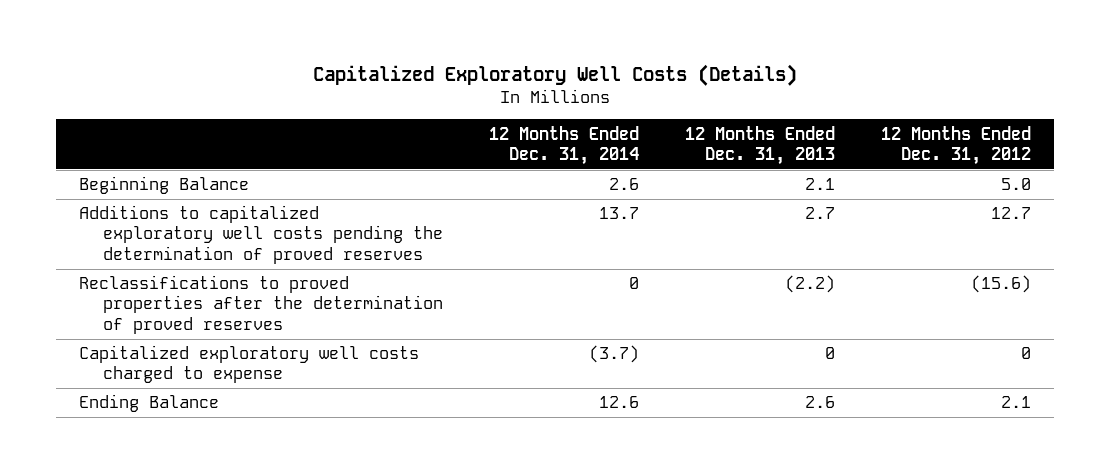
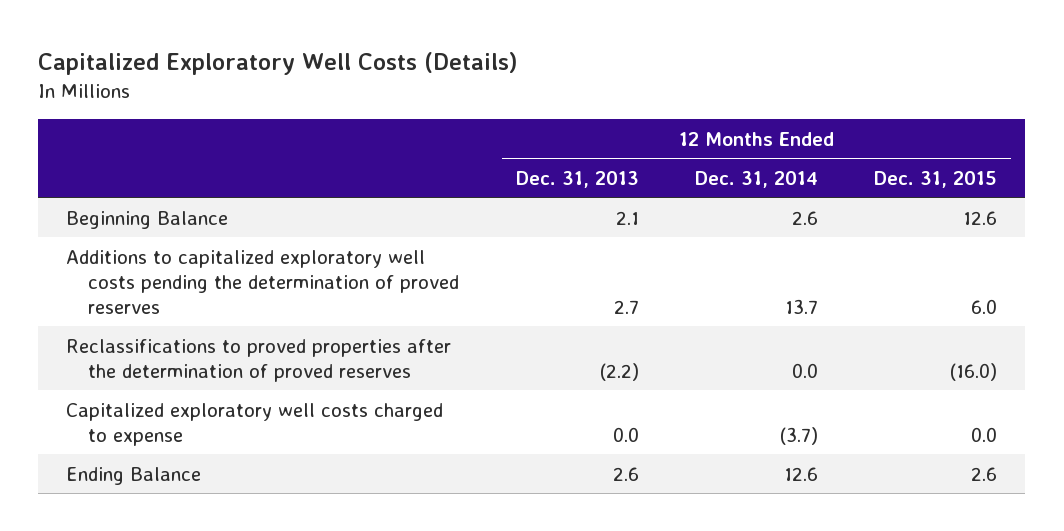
[880,125,1031,165] 12 Months Ended Dec. 31, 2012 -> none
none -> [874,170,998,188] Dec. 31, 2015
[628,277,639,290] 0 -> [792,362,819,378] 0.0
[824,347,835,360] 0 -> [612,426,639,442] 0.0

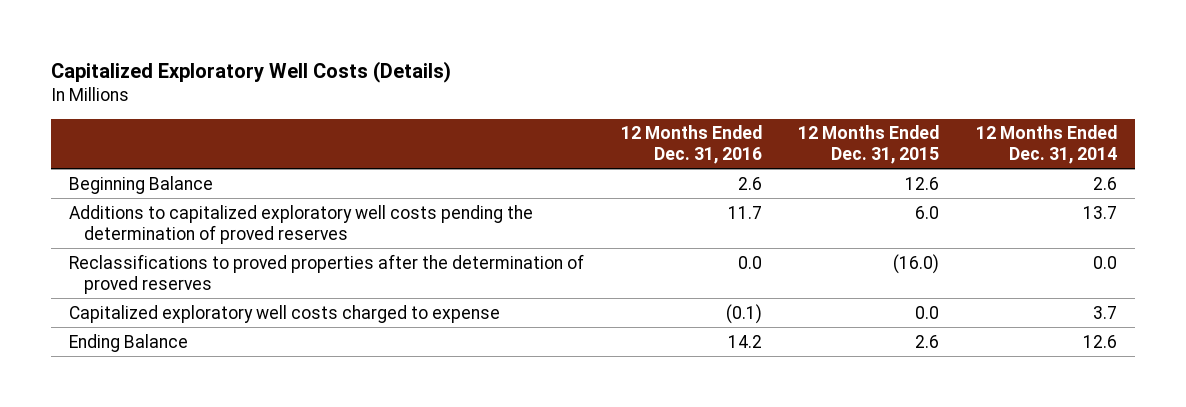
[515,170,639,188] Dec. 31, 2013 -> none
none -> [620,125,762,165] 12 Months Ended Dec. 31, 2016
[780,426,819,445] (3.7) -> [1092,305,1117,319] 3.7

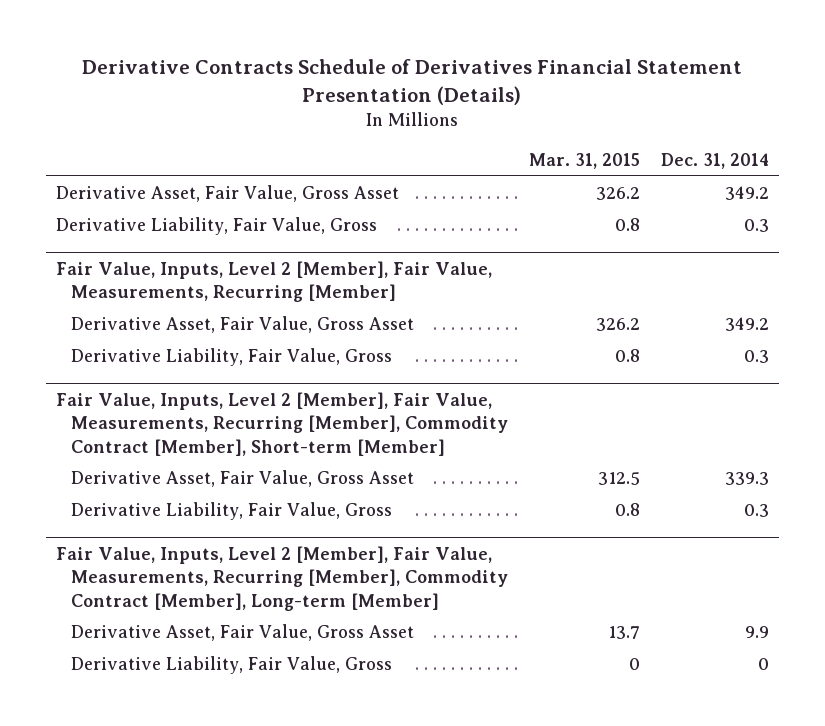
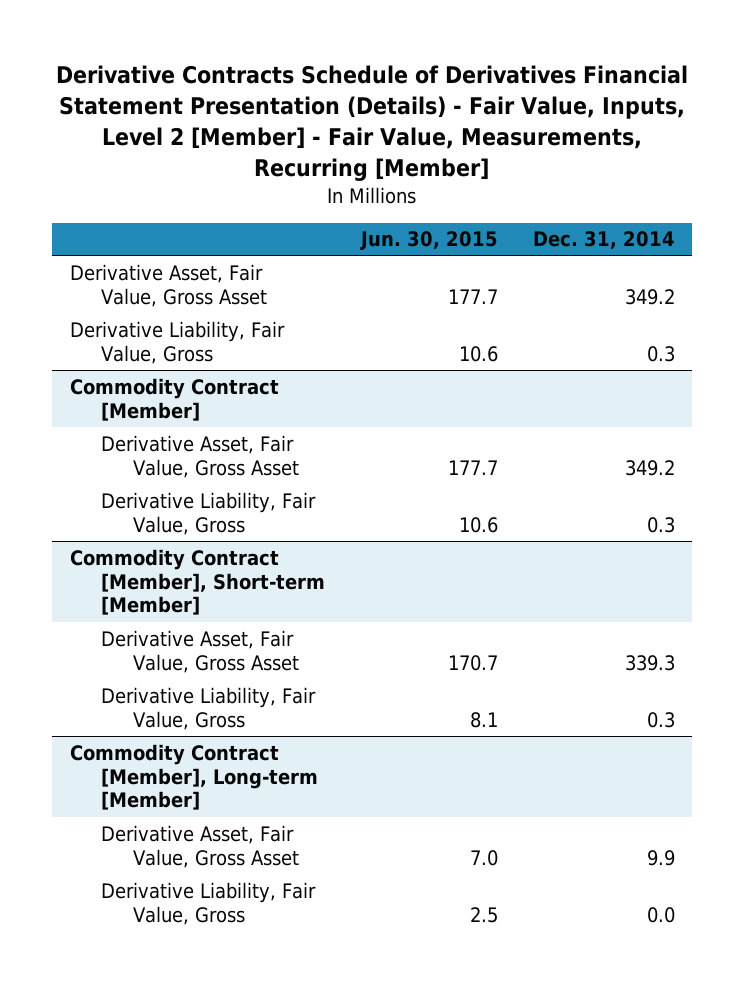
[82,58,743,105] Derivative Contracts Schedule of Derivatives Financial Statement Presentation (Details) -> [56,65,689,181] Derivative Contracts Schedule of Derivatives Financial Statement Presentation (Details) - Fair Value, Inputs, Level 2 [Member] - Fair Value, Measurements, Recurring [Member]
[528,153,640,170] Mar. 31, 2015 -> none
none -> [359,231,498,251] Jun. 30, 2015
[56,260,493,303] Fair Value, Inputs, Level 2 [Member], Fair Value, Measurements, Recurring [Member] -> none
none -> [69,377,279,421] Commodity Contract [Member]
[56,391,509,456] Fair Value, Inputs, Level 2 [Member], Fair Value, Measurements, Recurring [Member], Commodity Contract [Member], Short-term [Member] -> none
none -> [69,548,326,616] Commodity Contract [Member], Short-term [Member]
[56,545,509,611] Fair Value, Inputs, Level 2 [Member], Fair Value, Measurements, Recurring [Member], Commodity Contract [Member], Long-term [Member] -> none
none -> [69,743,319,811] Commodity Contract [Member], Long-term [Member]
[757,658,769,671] 0 -> [646,906,675,923] 0.0

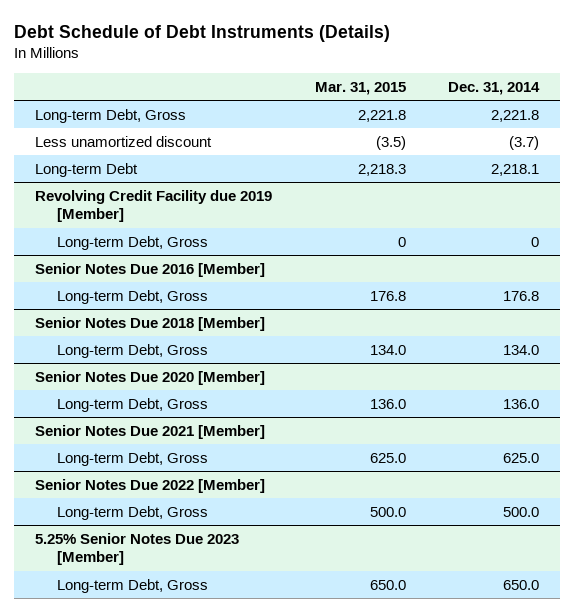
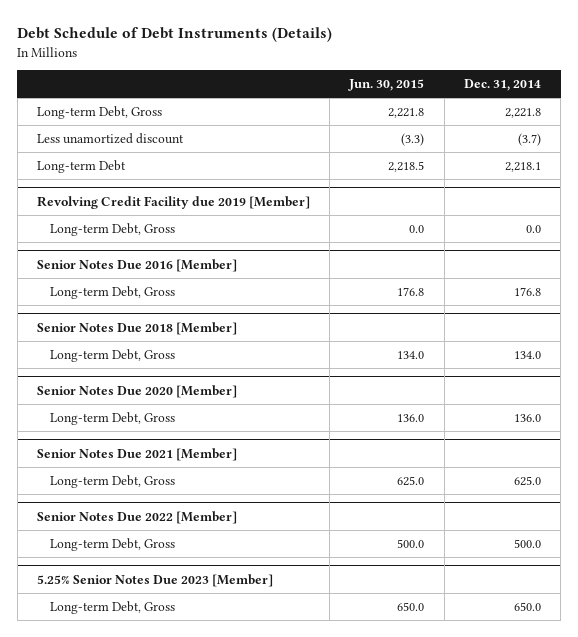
[314,82,406,96] Mar. 31, 2015 -> none
none -> [348,79,425,92] Jun. 30, 2015
[530,236,539,247] 0 -> [526,225,542,234] 0.0

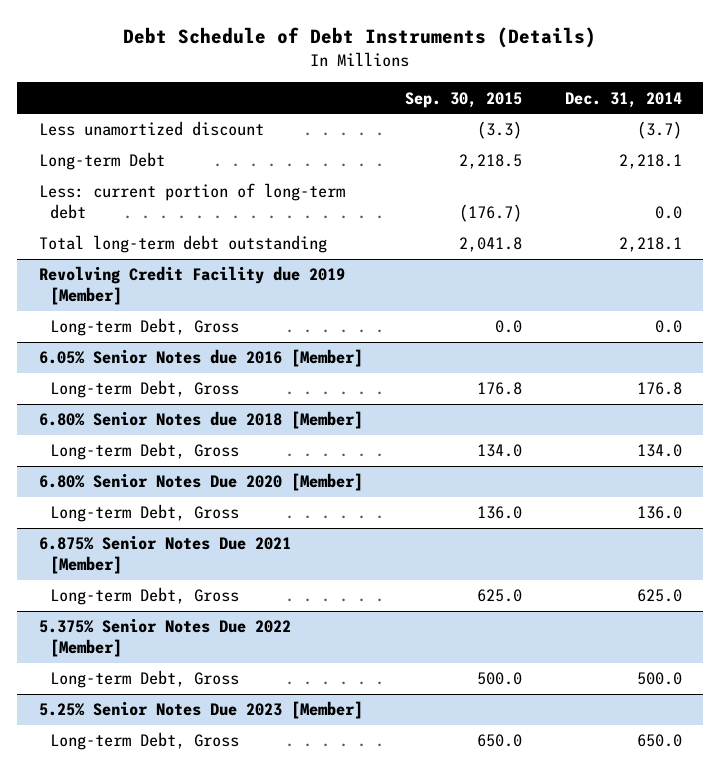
[348,79,425,92] Jun. 30, 2015 -> none
none -> [405,91,523,108] Sep. 30, 2015
[36,106,162,120] Long-term Debt, Gross -> none
none -> [38,183,345,220] Less: current portion of long-term debt
none -> [38,235,327,254] Total long-term debt outstanding
[36,258,237,272] Senior Notes Due 2016 [Member] -> [38,349,363,368] 6.05% Senior Notes due 2016 [Member]
[36,321,237,335] Senior Notes Due 2018 [Member] -> [38,411,363,430] 6.80% Senior Notes due 2018 [Member]
[36,384,237,398] Senior Notes Due 2020 [Member] -> [38,473,363,492] 6.80% Senior Notes Due 2020 [Member]
[36,447,237,461] Senior Notes Due 2021 [Member] -> [38,535,291,575] 6.875% Senior Notes Due 2021 [Member]
[36,510,237,524] Senior Notes Due 2022 [Member] -> [38,618,291,658] 5.375% Senior Notes Due 2022 [Member]

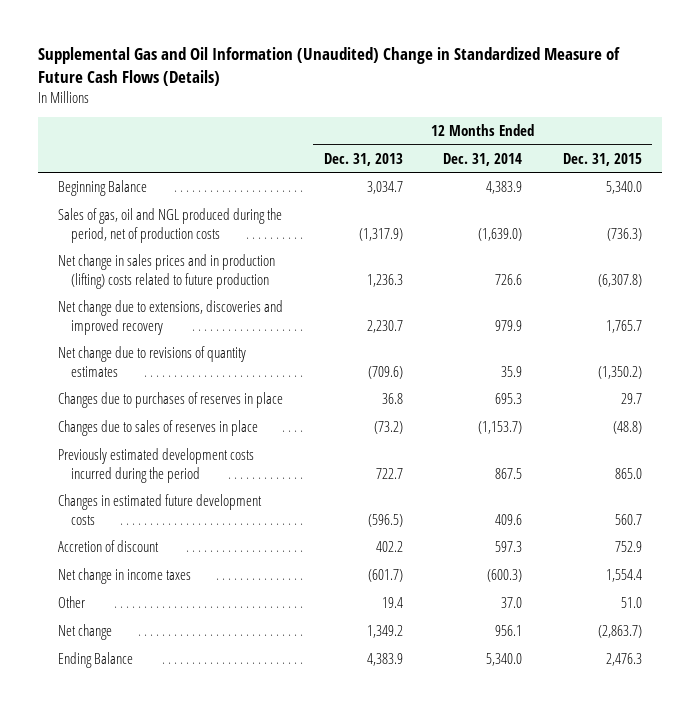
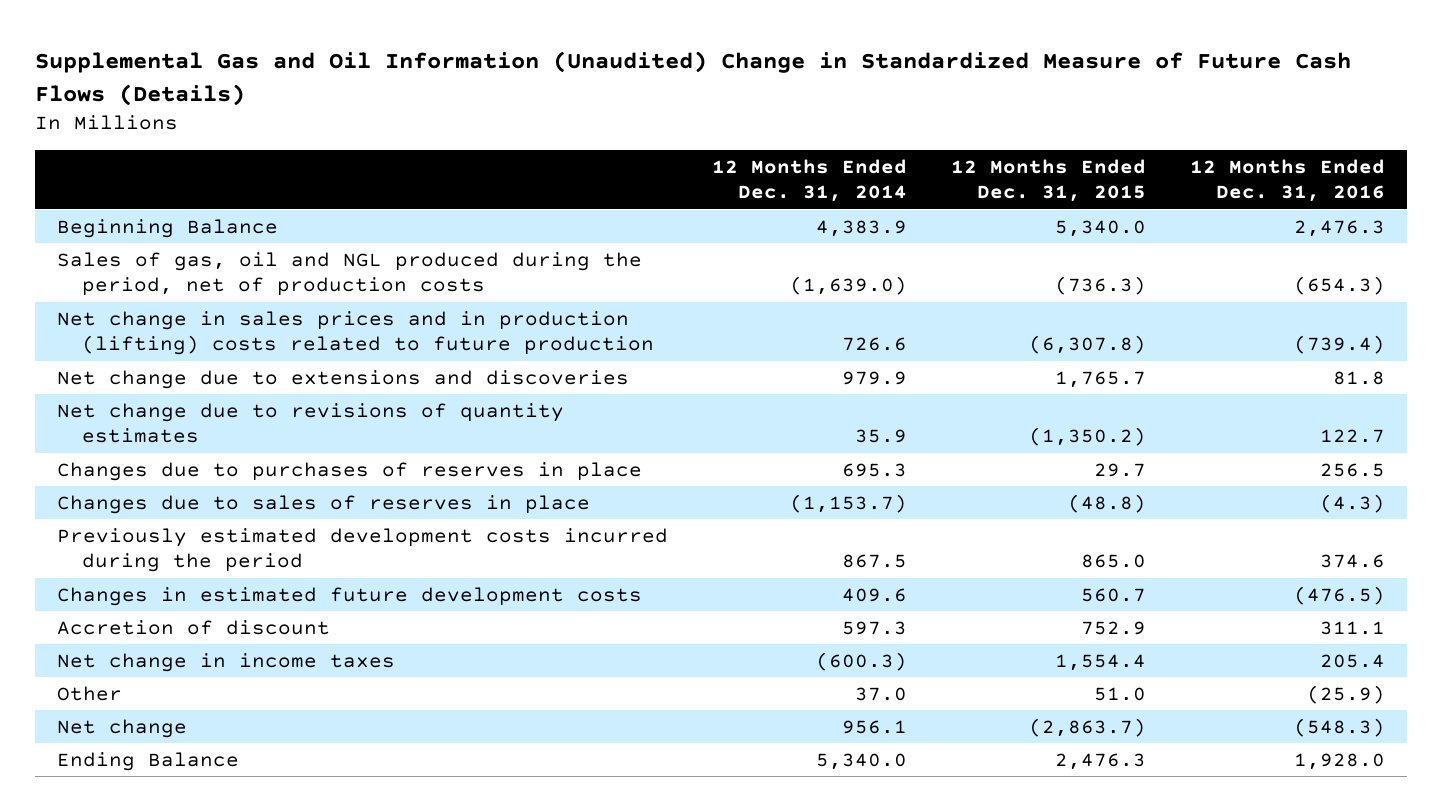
[323,152,403,166] Dec. 31, 2013 -> none
none -> [1189,159,1385,203] 12 Months Ended Dec. 31, 2016
[57,299,283,335] Net change due to extensions, discoveries and improved recovery -> [57,369,630,389] Net change due to extensions and discoveries

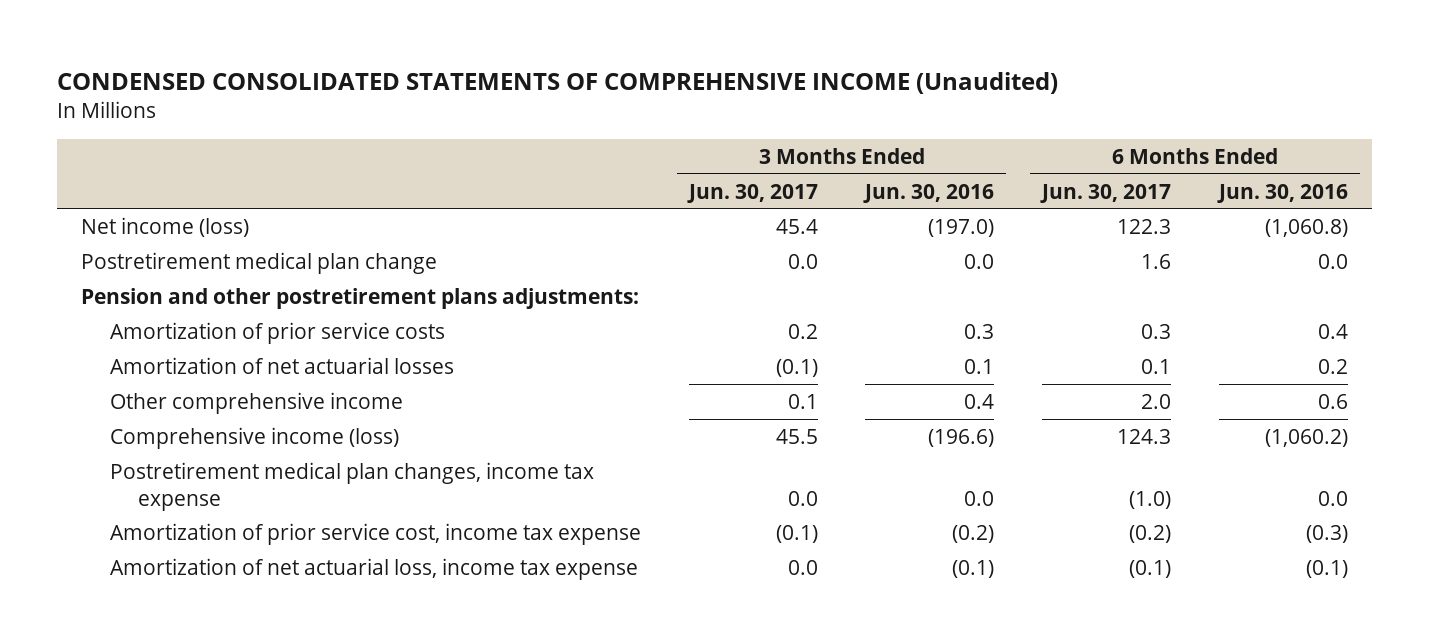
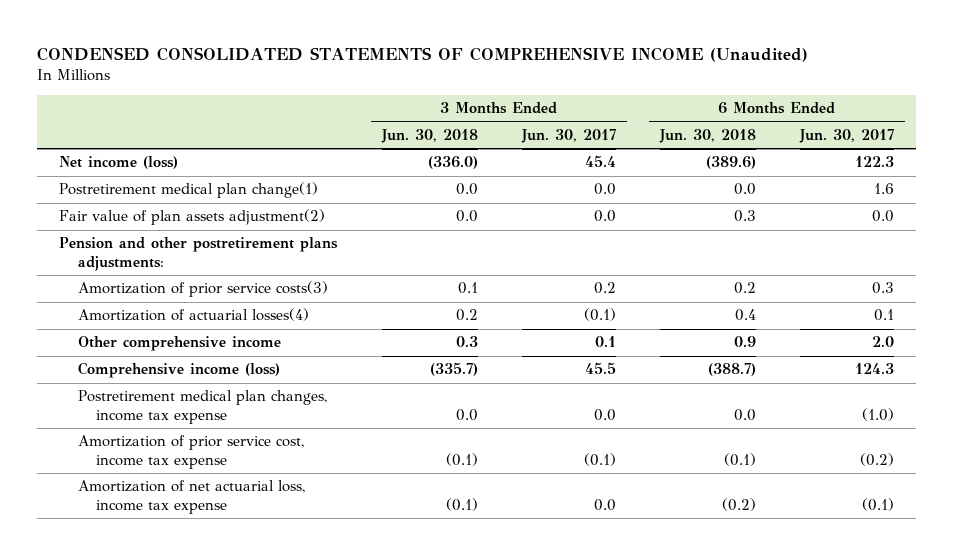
[863,183,995,203] Jun. 30, 2016 -> none
[1217,183,1349,203] Jun. 30, 2016 -> none
none -> [380,129,478,144] Jun. 30, 2018
none -> [659,129,757,144] Jun. 30, 2018
[81,251,438,274] Postretirement medical plan change -> [59,182,319,199] Postretirement medical plan change(1)
none -> [59,209,326,226] Fair value of plan assets adjustment(2)
[109,321,445,344] Amortization of prior service costs -> [77,281,328,298] Amortization of prior service costs(3)
[109,356,454,374] Amortization of net actuarial losses -> [77,308,309,322] Amortization of actuarial losses(4)

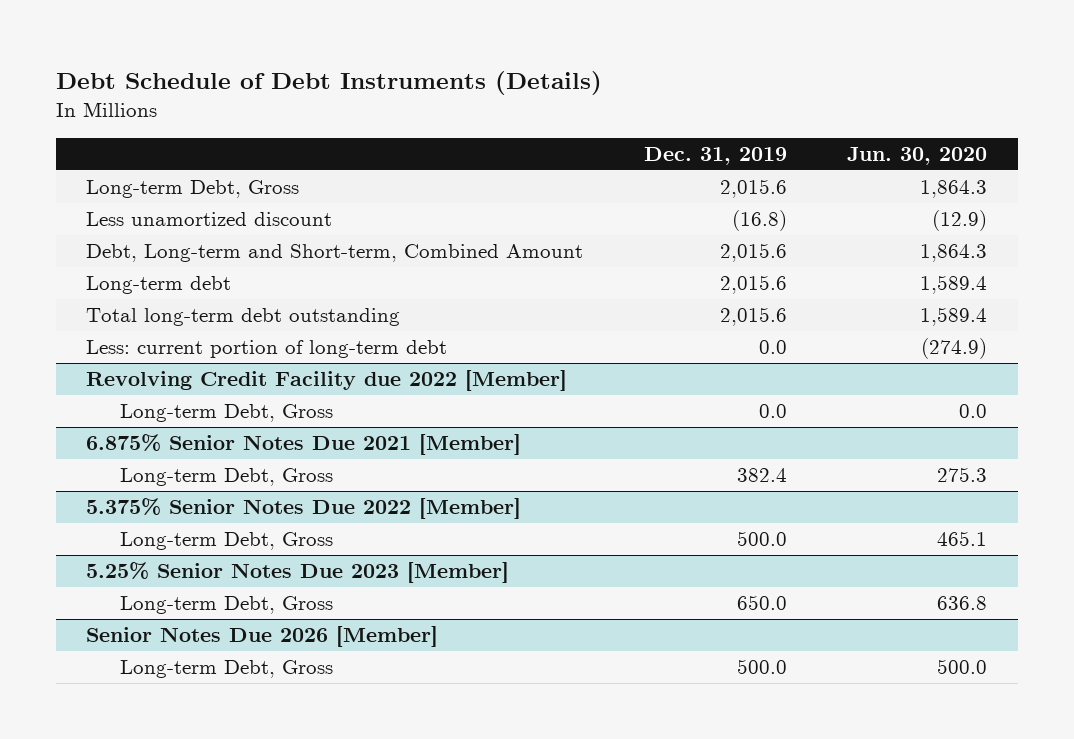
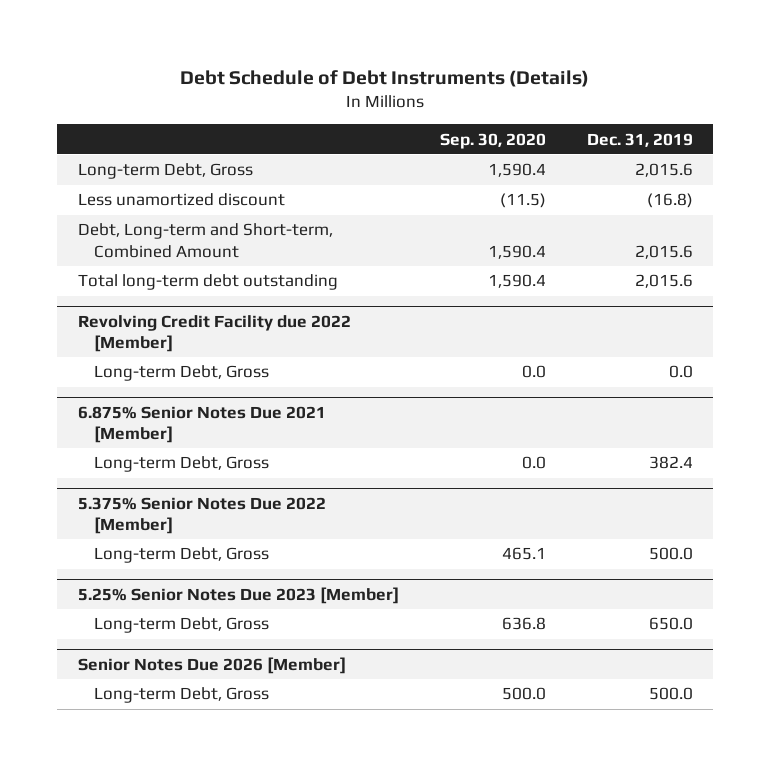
[847,147,988,166] Jun. 30, 2020 -> none
none -> [439,132,546,149] Sep. 30, 2020
[86,276,232,295] Long-term debt -> none
[86,340,448,359] Less: current portion of long-term debt -> none

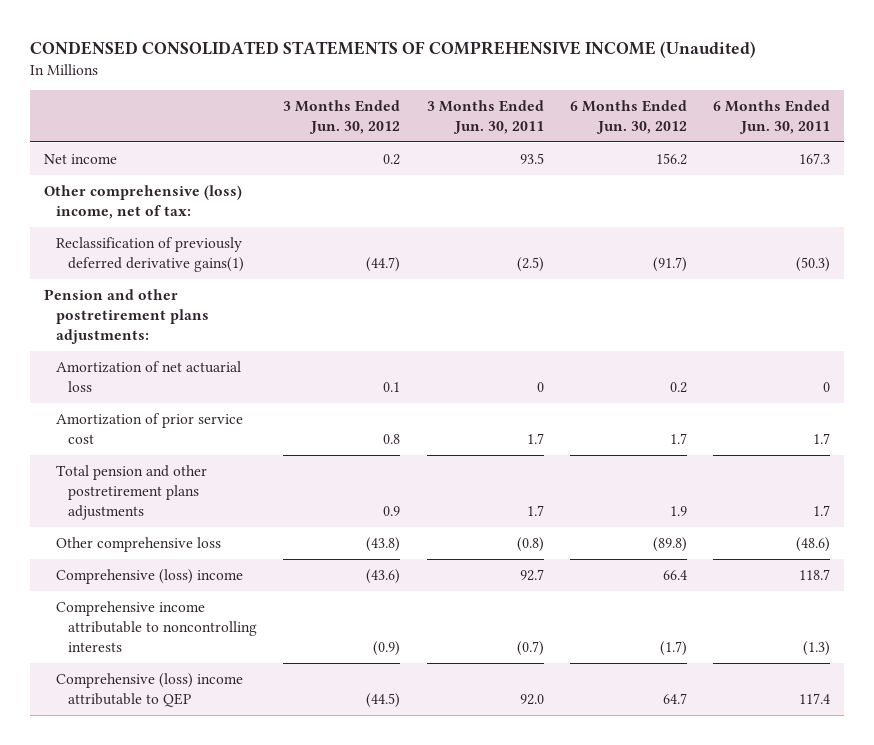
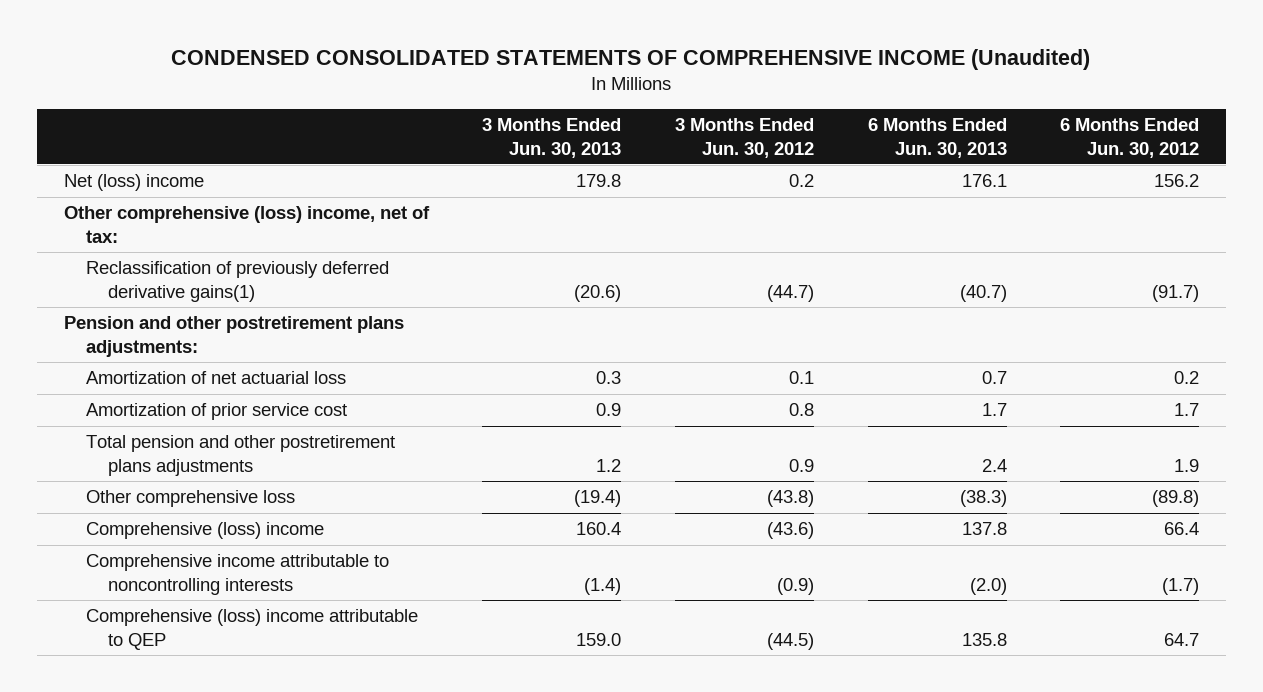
[426,100,544,135] 3 Months Ended Jun. 30, 2011 -> none
[713,100,831,135] 6 Months Ended Jun. 30, 2011 -> none
none -> [482,118,622,158] 3 Months Ended Jun. 30, 2013
none -> [867,118,1007,158] 6 Months Ended Jun. 30, 2013
[43,153,117,164] Net income -> [63,174,204,192] Net (loss) income

